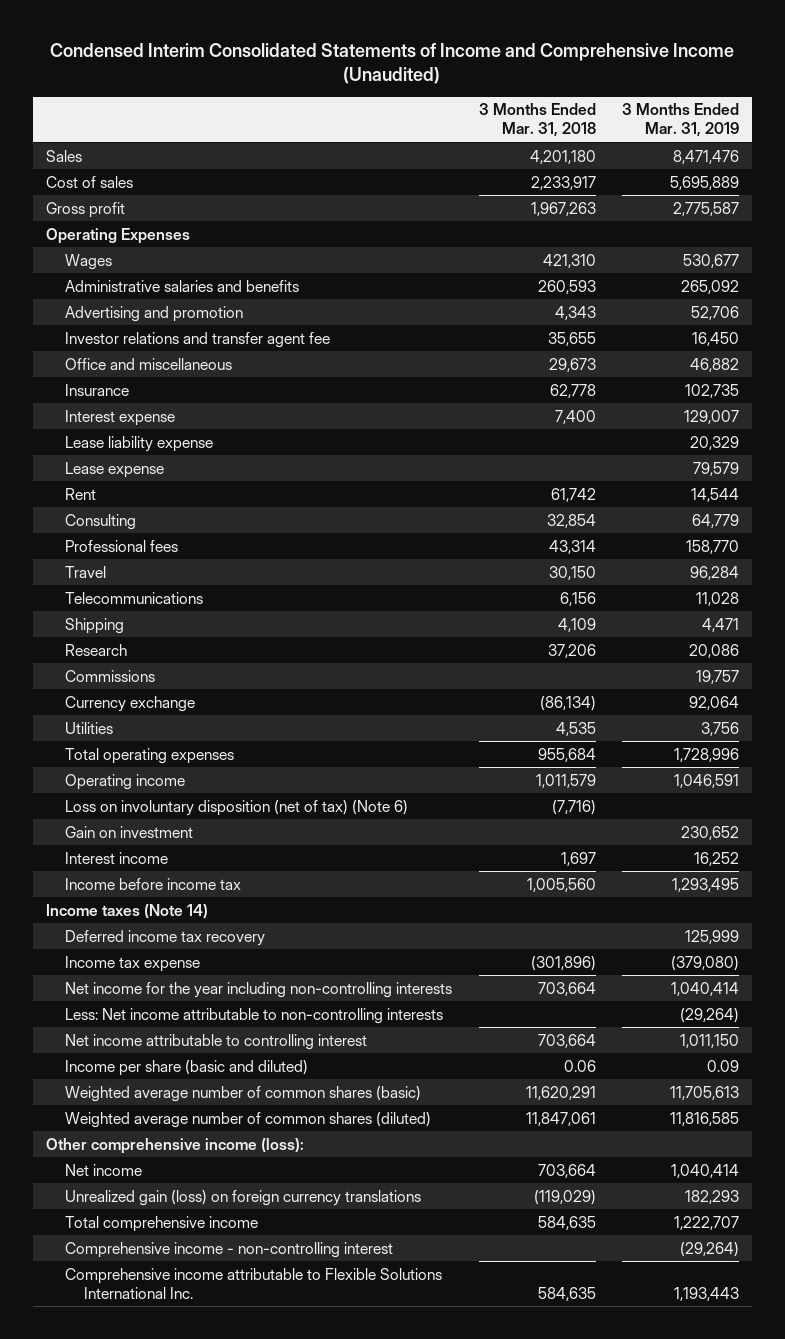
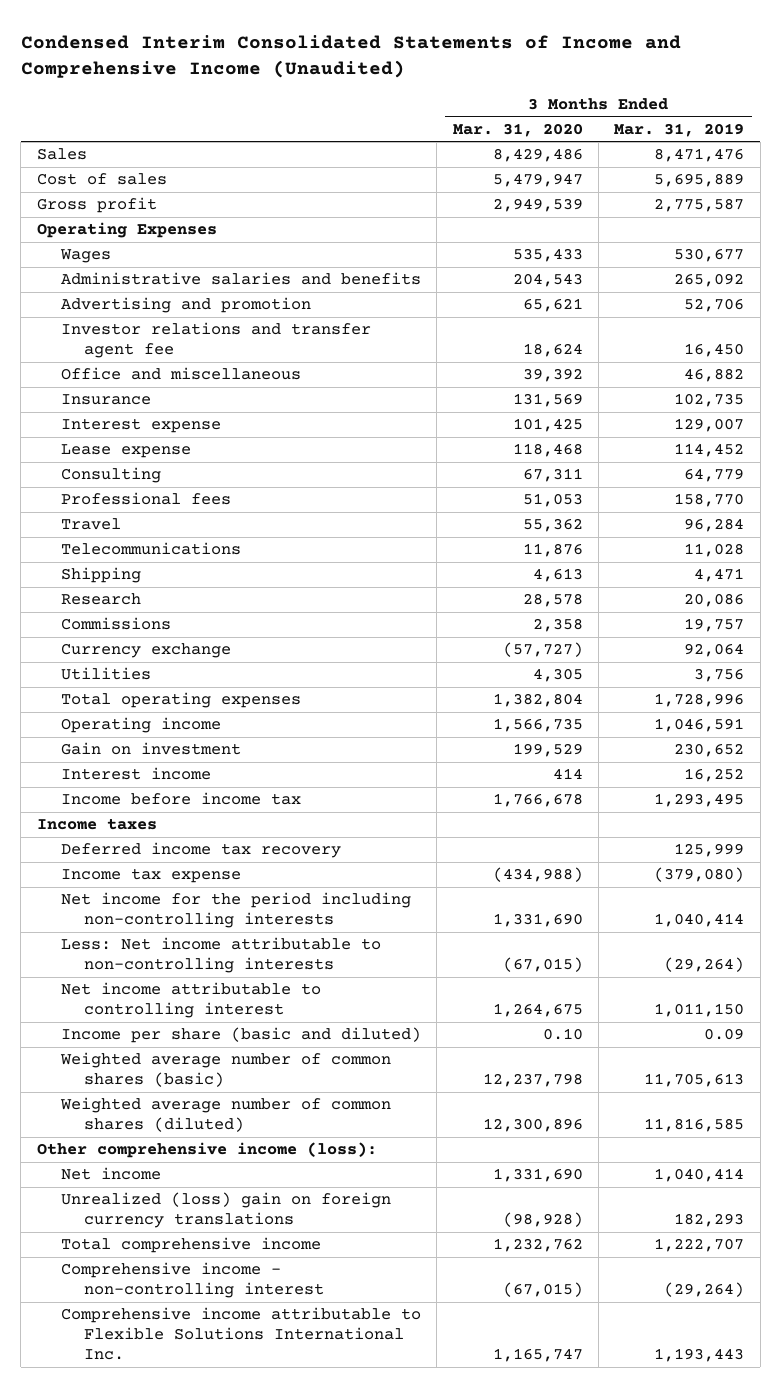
[478,103,596,138] 3 Months Ended Mar. 31, 2018 -> none
none -> [452,122,583,137] Mar. 31, 2020
[65,435,214,452] Lease liability expense -> none
[65,487,97,500] Rent -> none
[692,461,739,476] 79,579 -> [674,443,745,458] 114,452
[65,799,409,816] Loss on involuntary disposition (net of tax) (Note 6) -> none
[46,903,209,919] Income taxes (Note 14) -> [36,818,157,831] Income taxes
[65,981,453,998] Net income for the year including non-controlling interests -> [60,892,411,929] Net income for the period including non-controlling interests
[65,1189,422,1206] Unrealized gain (loss) on foreign currency translations -> [60,1192,391,1229] Unrealized (loss) gain on foreign currency translations

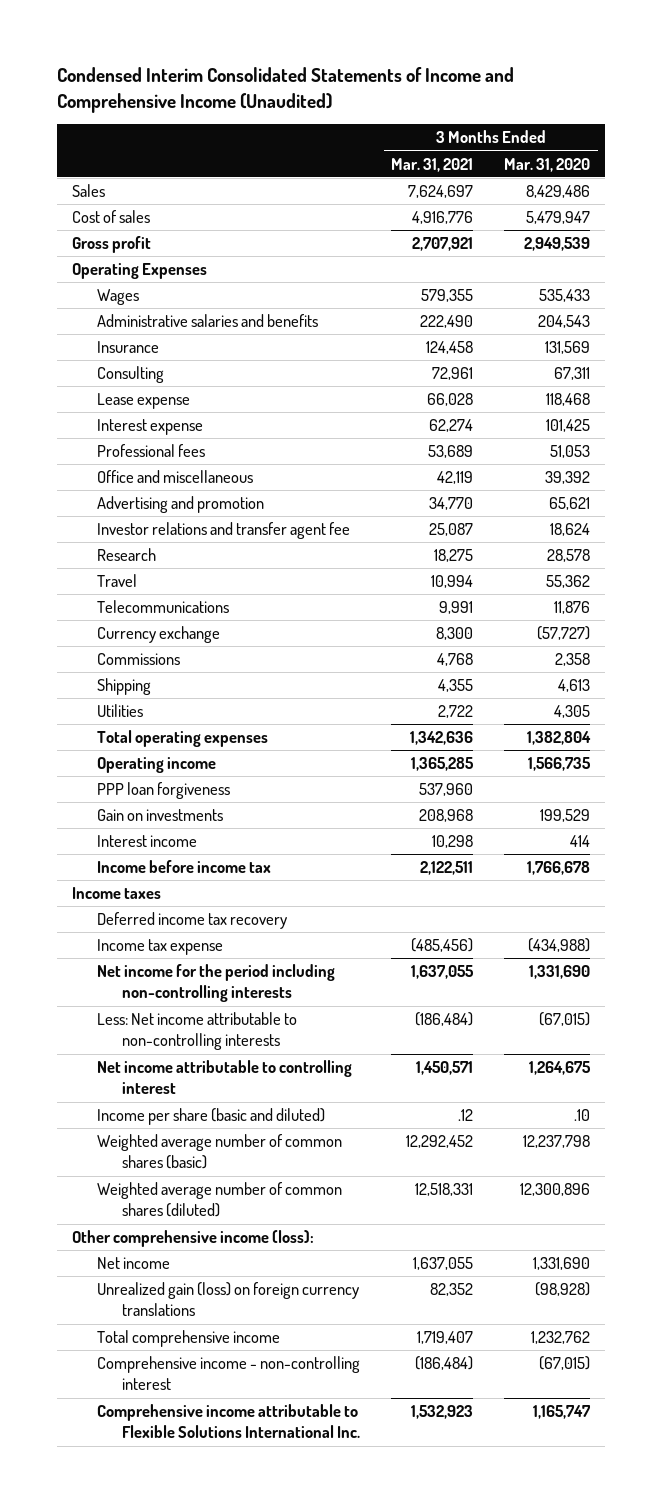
[614,122,745,137] Mar. 31, 2019 -> none
none -> [391,157,474,172] Mar. 31, 2021
[60,444,191,459] Lease expense -> [97,393,191,410] Lease expense
[60,418,221,434] Interest expense -> [97,419,204,436] Interest expense
[60,367,301,381] Office and miscellaneous -> [97,470,254,484] Office and miscellaneous
[60,297,311,314] Advertising and promotion -> [97,496,265,514] Advertising and promotion
[60,322,371,359] Investor relations and transfer agent fee -> [97,522,351,540] Investor relations and transfer agent fee
[60,593,141,606] Research -> [97,548,157,562] Research
[60,617,171,631] Commissions -> [97,653,181,666] Commissions
[60,567,141,584] Shipping -> [97,678,152,696] Shipping
none -> [97,782,231,800] PPP loan forgiveness
[60,742,241,756] Gain on investment -> [97,809,224,822] Gain on investments
[542,1028,583,1041] 0.10 -> [573,1109,590,1122] .10
[60,1192,391,1229] Unrealized (loss) gain on foreign currency translations -> [97,1282,360,1317] Unrealized gain (loss) on foreign currency translations

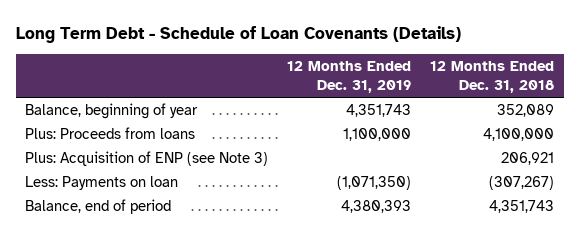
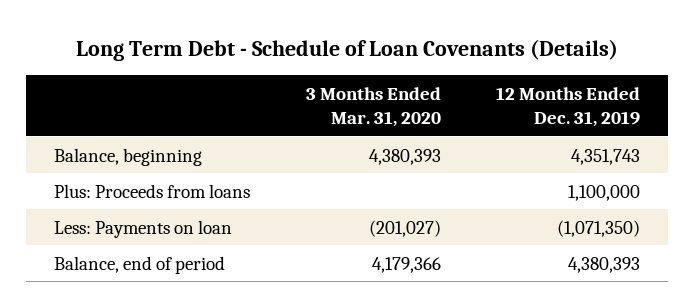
[430,61,555,94] 12 Months Ended Dec. 31, 2018 -> none
none -> [305,87,441,127] 3 Months Ended Mar. 31, 2020
[25,103,199,120] Balance, beginning of year -> [54,147,203,166] Balance, beginning
[25,151,269,167] Plus: Acquisition of ENP (see Note 3) -> none

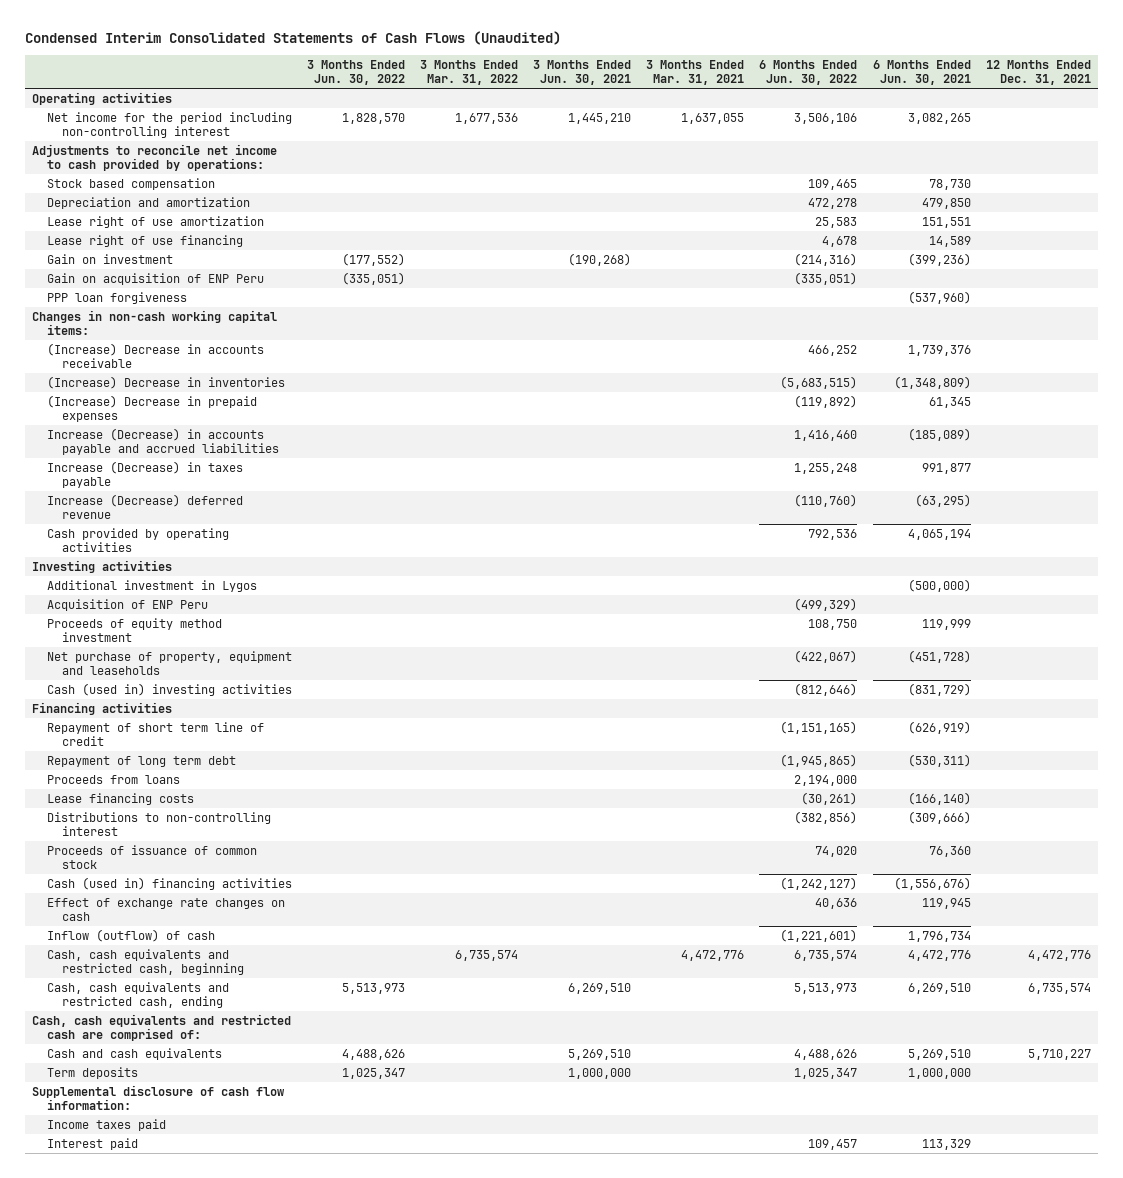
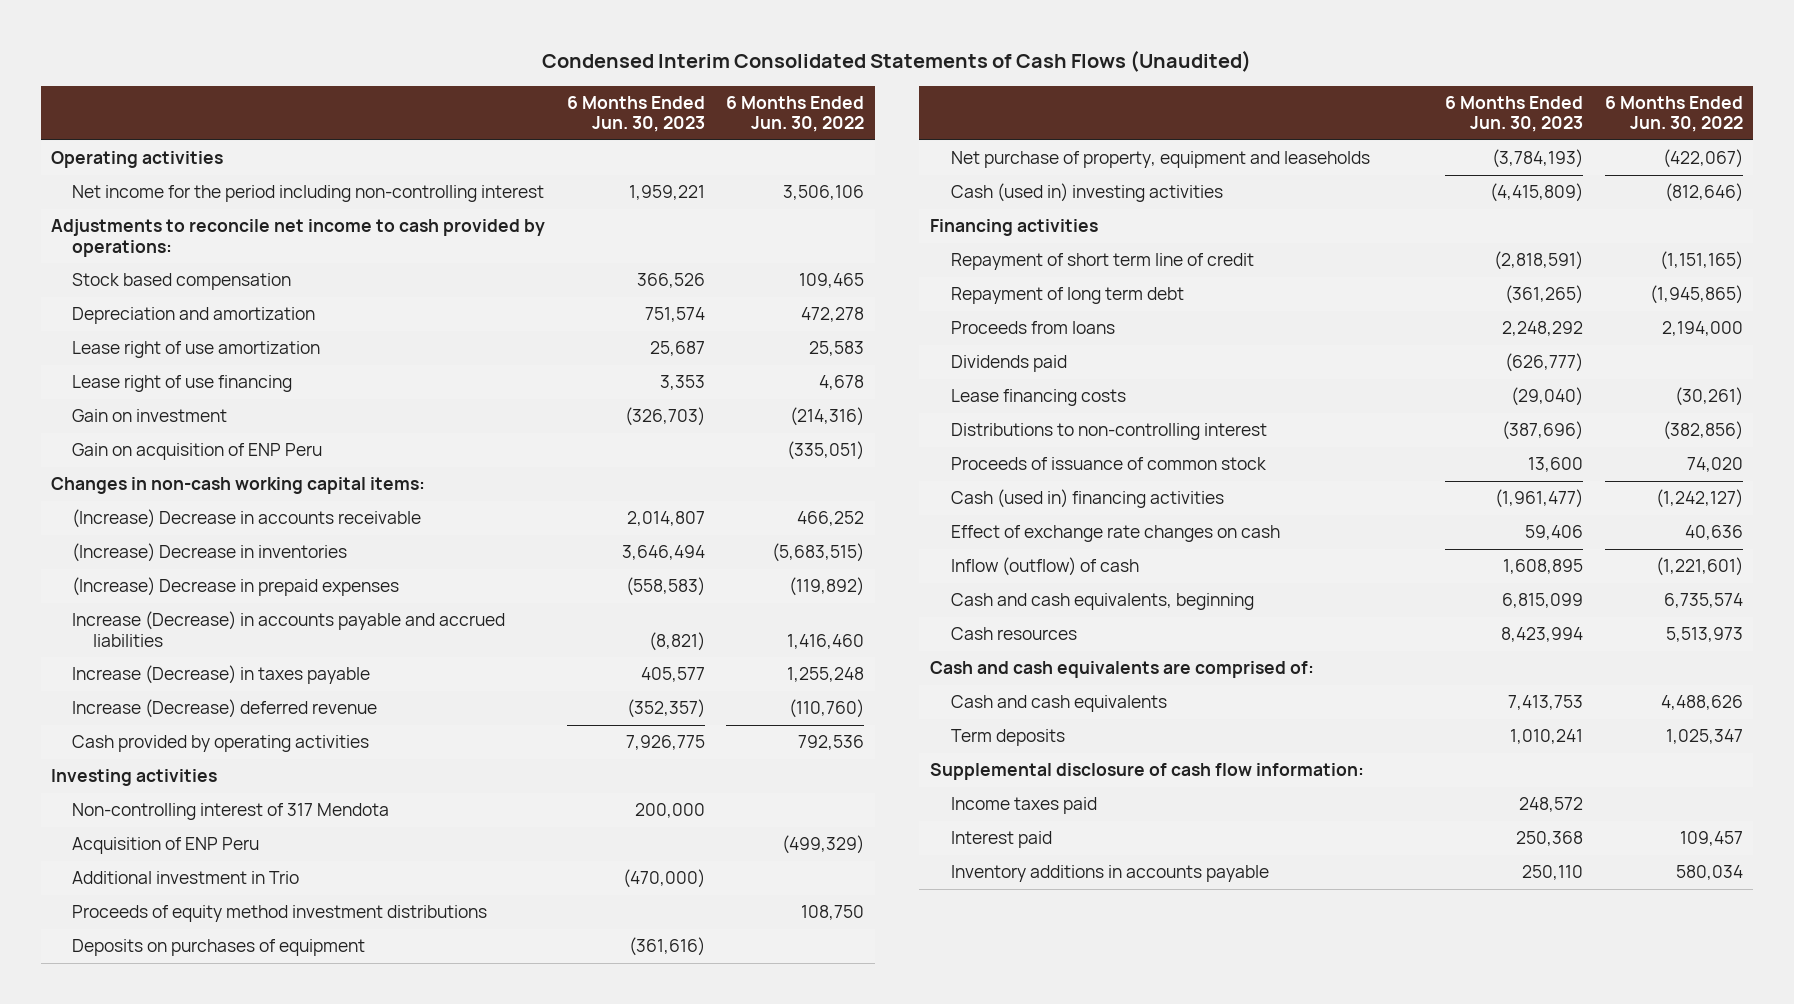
[307,59,406,85] 3 Months Ended Jun. 30, 2022 -> none
[420,59,519,85] 3 Months Ended Mar. 31, 2022 -> none
[533,59,632,85] 3 Months Ended Jun. 30, 2021 -> none
[646,59,745,85] 3 Months Ended Mar. 31, 2021 -> none
[872,59,971,85] 6 Months Ended Jun. 30, 2021 -> none
[985,59,1091,85] 12 Months Ended Dec. 31, 2021 -> none
none -> [566,95,705,133] 6 Months Ended Jun. 30, 2023
[47,291,188,304] PPP loan forgiveness -> none
[47,579,258,592] Additional investment in Lygos -> none
none -> [72,803,390,821] Non-controlling interest of 317 Mendota
none -> [72,871,300,885] Additional investment in Trio
[47,617,223,642] Proceeds of equity method investment -> [72,905,488,923] Proceeds of equity method investment distributions
none -> [72,939,366,957] Deposits on purchases of equipment
none -> [950,355,1067,373] Dividends paid
[47,948,244,975] Cash, cash equivalents and restricted cash, beginning -> [950,593,1254,611] Cash and cash equivalents, beginning
[47,981,230,1008] Cash, cash equivalents and restricted cash, ending -> [950,627,1077,641] Cash resources
[32,1013,292,1041] Cash, cash equivalents and restricted cash are comprised of: -> [929,661,1314,679] Cash and cash equivalents are comprised of:
none -> [950,865,1269,883] Inventory additions in accounts payable

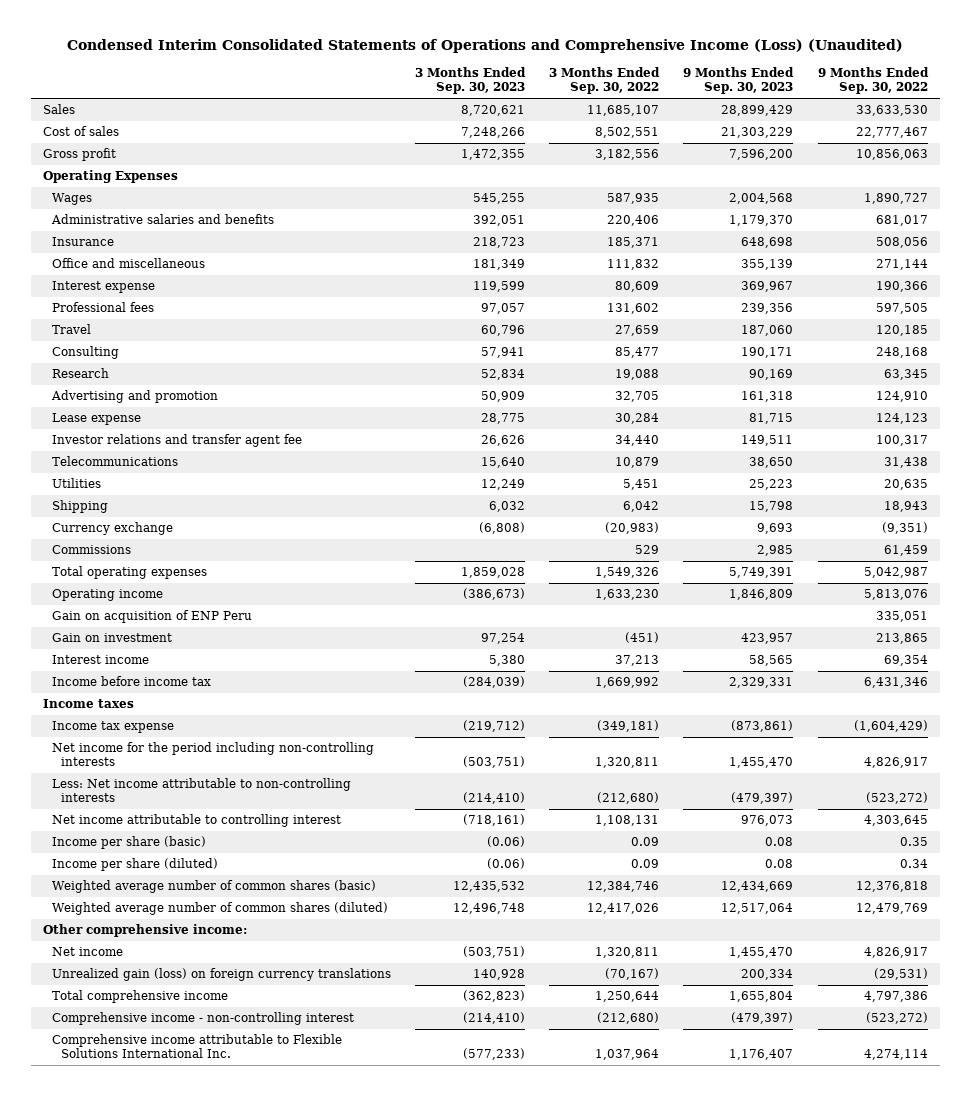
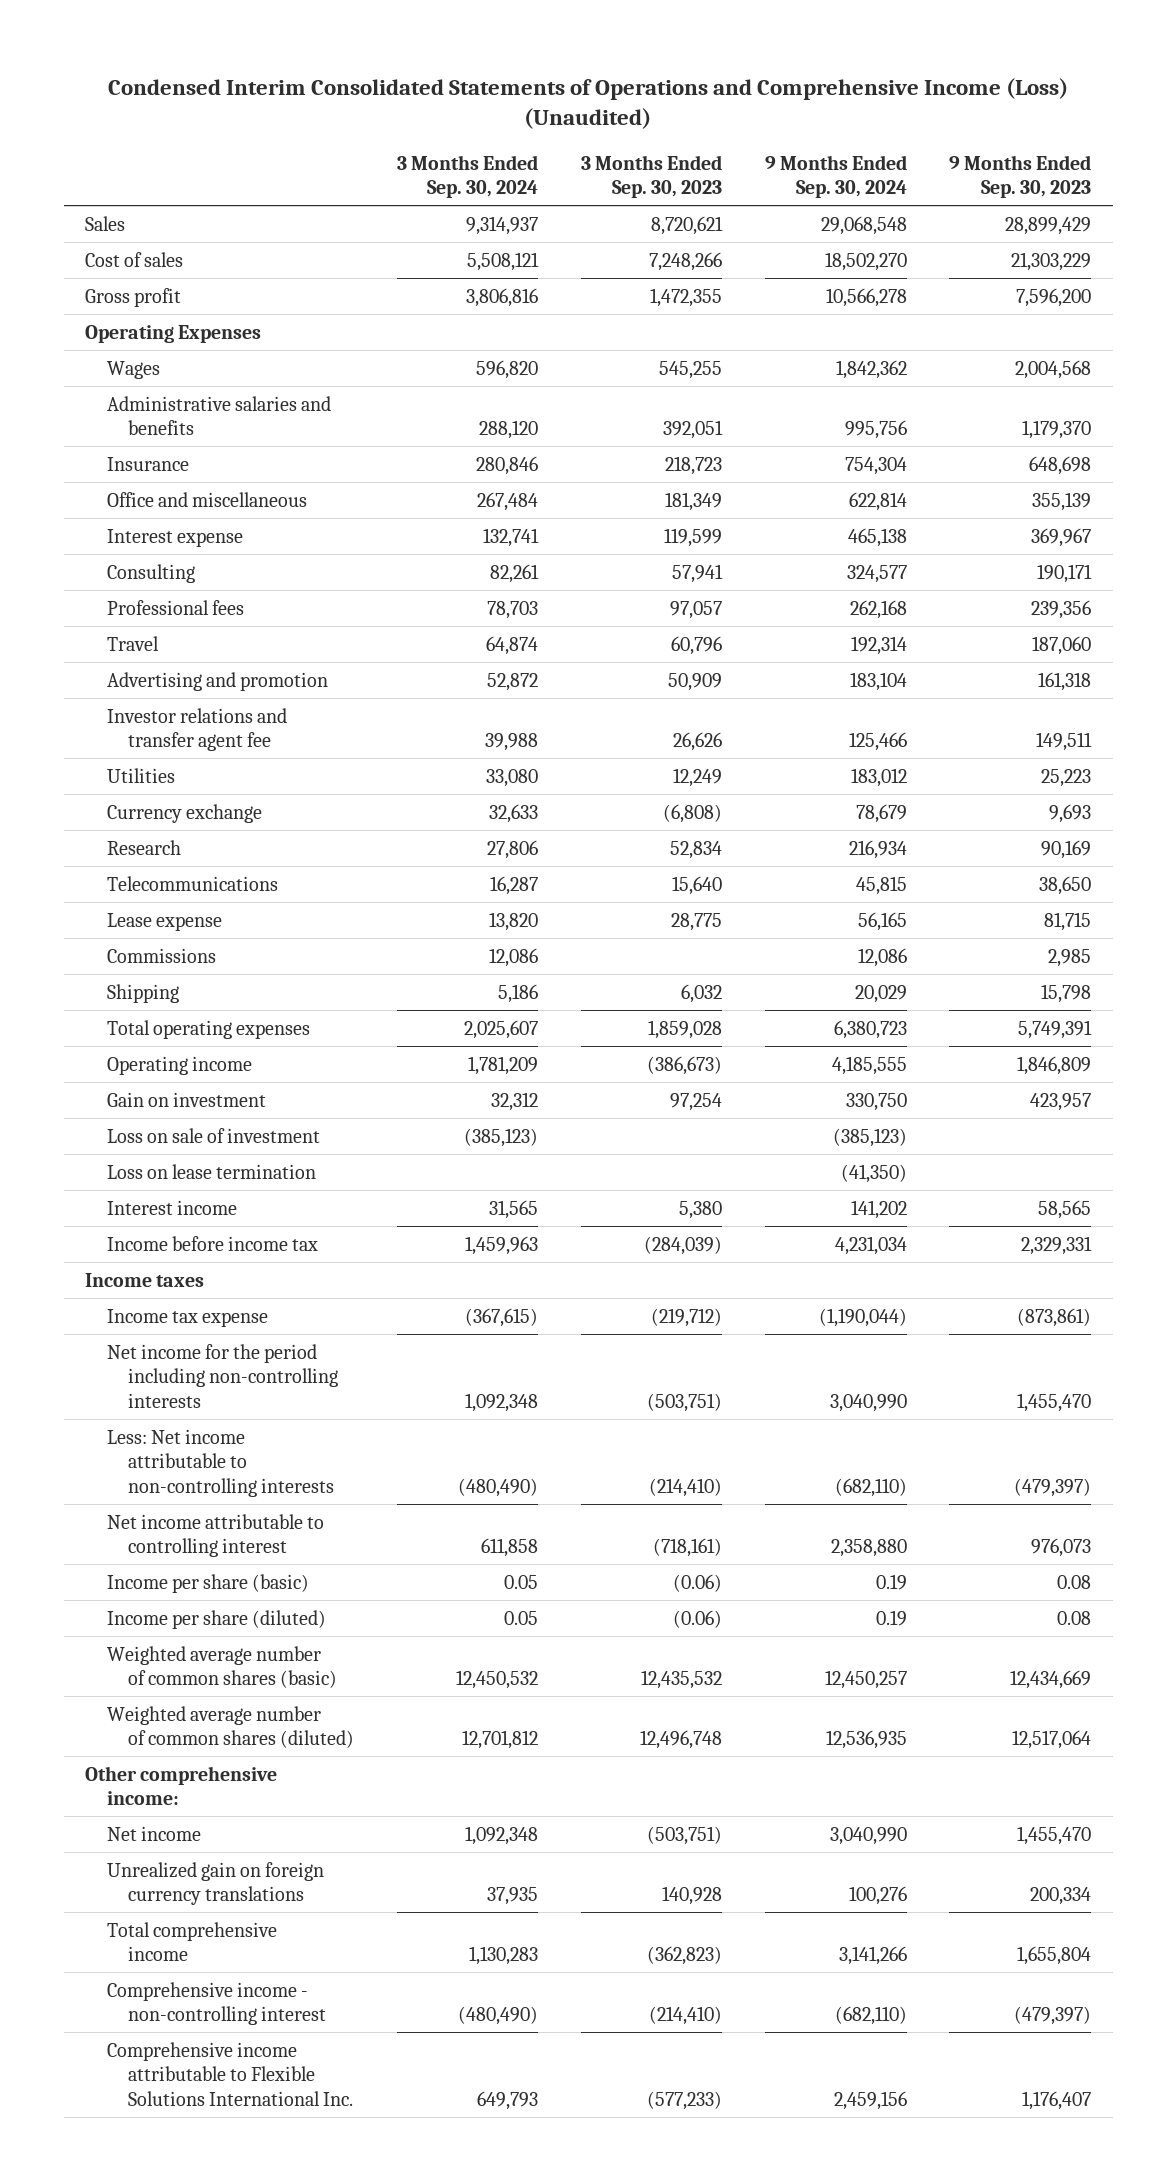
[549,67,661,95] 3 Months Ended Sep. 30, 2022 -> none
[817,67,929,95] 9 Months Ended Sep. 30, 2022 -> none
none -> [397,154,539,199] 3 Months Ended Sep. 30, 2024
none -> [764,154,907,199] 9 Months Ended Sep. 30, 2024
[52,346,120,360] Consulting -> [106,563,195,583] Consulting
[52,368,110,379] Research -> [106,839,181,855] Research
[52,456,179,467] Telecommunications -> [106,875,278,891] Telecommunications
[52,413,142,426] Lease expense -> [106,912,222,931] Lease expense
[52,500,109,514] Shipping -> [106,983,179,1003] Shipping
[52,610,253,624] Gain on acquisition of ENP Peru -> none
none -> [106,1127,320,1143] Loss on sale of investment
none -> [106,1163,316,1179] Loss on lease termination
[52,968,392,982] Unrealized gain (loss) on foreign currency translations -> [106,1861,324,1906] Unrealized gain on foreign currency translations

